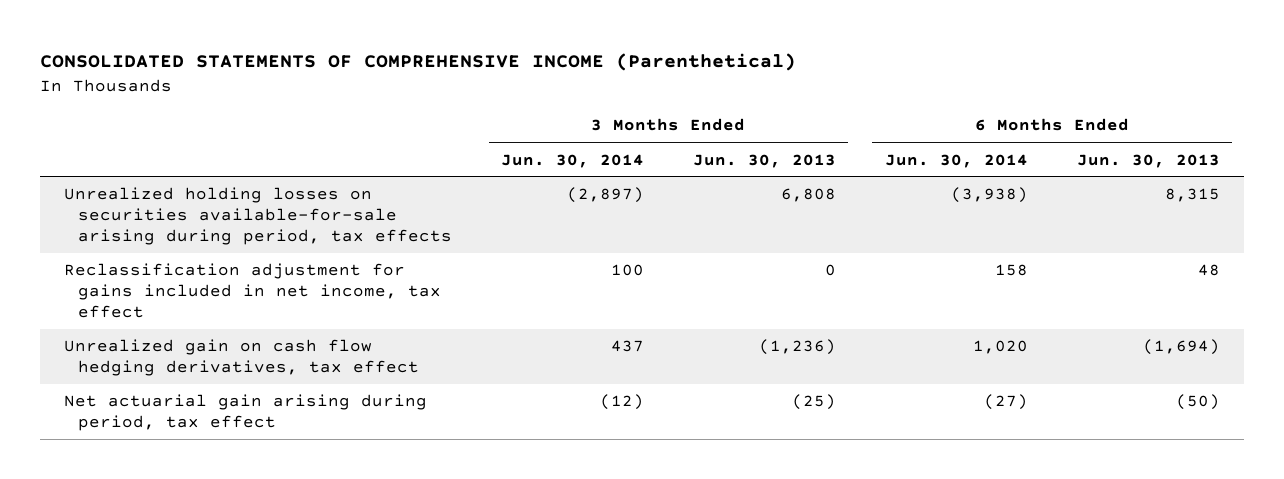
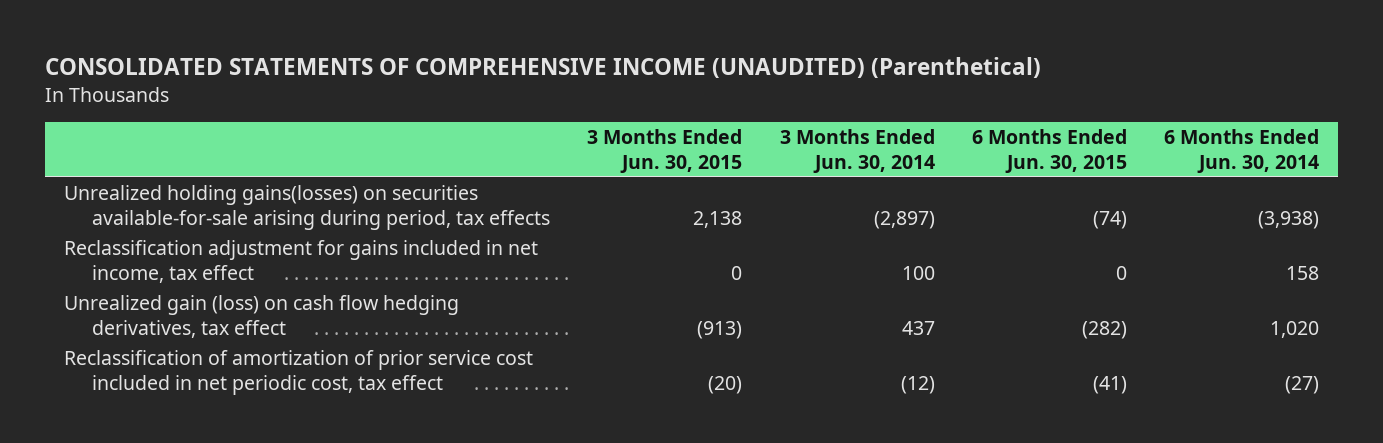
[39,53,796,72] CONSOLIDATED STATEMENTS OF COMPREHENSIVE INCOME (Parenthetical) -> [44,57,1041,79] CONSOLIDATED STATEMENTS OF COMPREHENSIVE INCOME (UNAUDITED) (Parenthetical)
[692,153,836,168] Jun. 30, 2013 -> none
[1076,153,1220,168] Jun. 30, 2013 -> none
none -> [587,128,743,173] 3 Months Ended Jun. 30, 2015
none -> [971,128,1127,173] 6 Months Ended Jun. 30, 2015
[64,187,452,246] Unrealized holding losses on securities available-for-sale arising during period, tax effects -> [63,185,551,230] Unrealized holding gains(losses) on securities available-for-sale arising during period, tax effects
[64,339,419,377] Unrealized gain on cash flow hedging derivatives, tax effect -> [63,295,459,338] Unrealized gain (loss) on cash flow hedging derivatives, tax effect
[64,394,428,432] Net actuarial gain arising during period, tax effect -> [63,350,533,395] Reclassification of amortization of prior service cost included in net periodic cost, tax effect

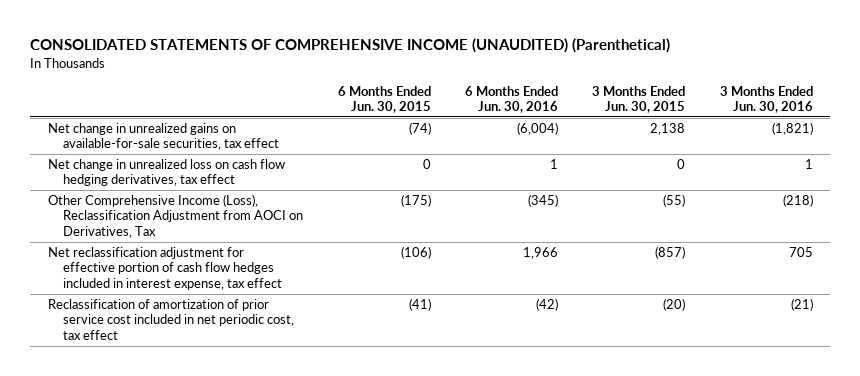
[779,128,935,173] 3 Months Ended Jun. 30, 2014 -> none
[1164,128,1320,173] 6 Months Ended Jun. 30, 2014 -> none
none -> [465,85,559,114] 6 Months Ended Jun. 30, 2016
none -> [719,85,813,114] 3 Months Ended Jun. 30, 2016
[63,295,459,338] Unrealized gain (loss) on cash flow hedging derivatives, tax effect -> none
[63,185,551,230] Unrealized holding gains(losses) on securities available-for-sale arising during period, tax effects -> [47,122,280,151] Net change in unrealized gains on available-for-sale securities, tax effect
[63,240,538,283] Reclassification adjustment for gains included in net income, tax effect -> [47,158,285,187] Net change in unrealized loss on cash flow hedging derivatives, tax effect
none -> [47,193,304,238] Other Comprehensive Income (Loss), Reclassification Adjustment from AOCI on Derivatives, Tax
none -> [47,246,283,290] Net reclassification adjustment for effective portion of cash flow hedges included in interest expense, tax effect

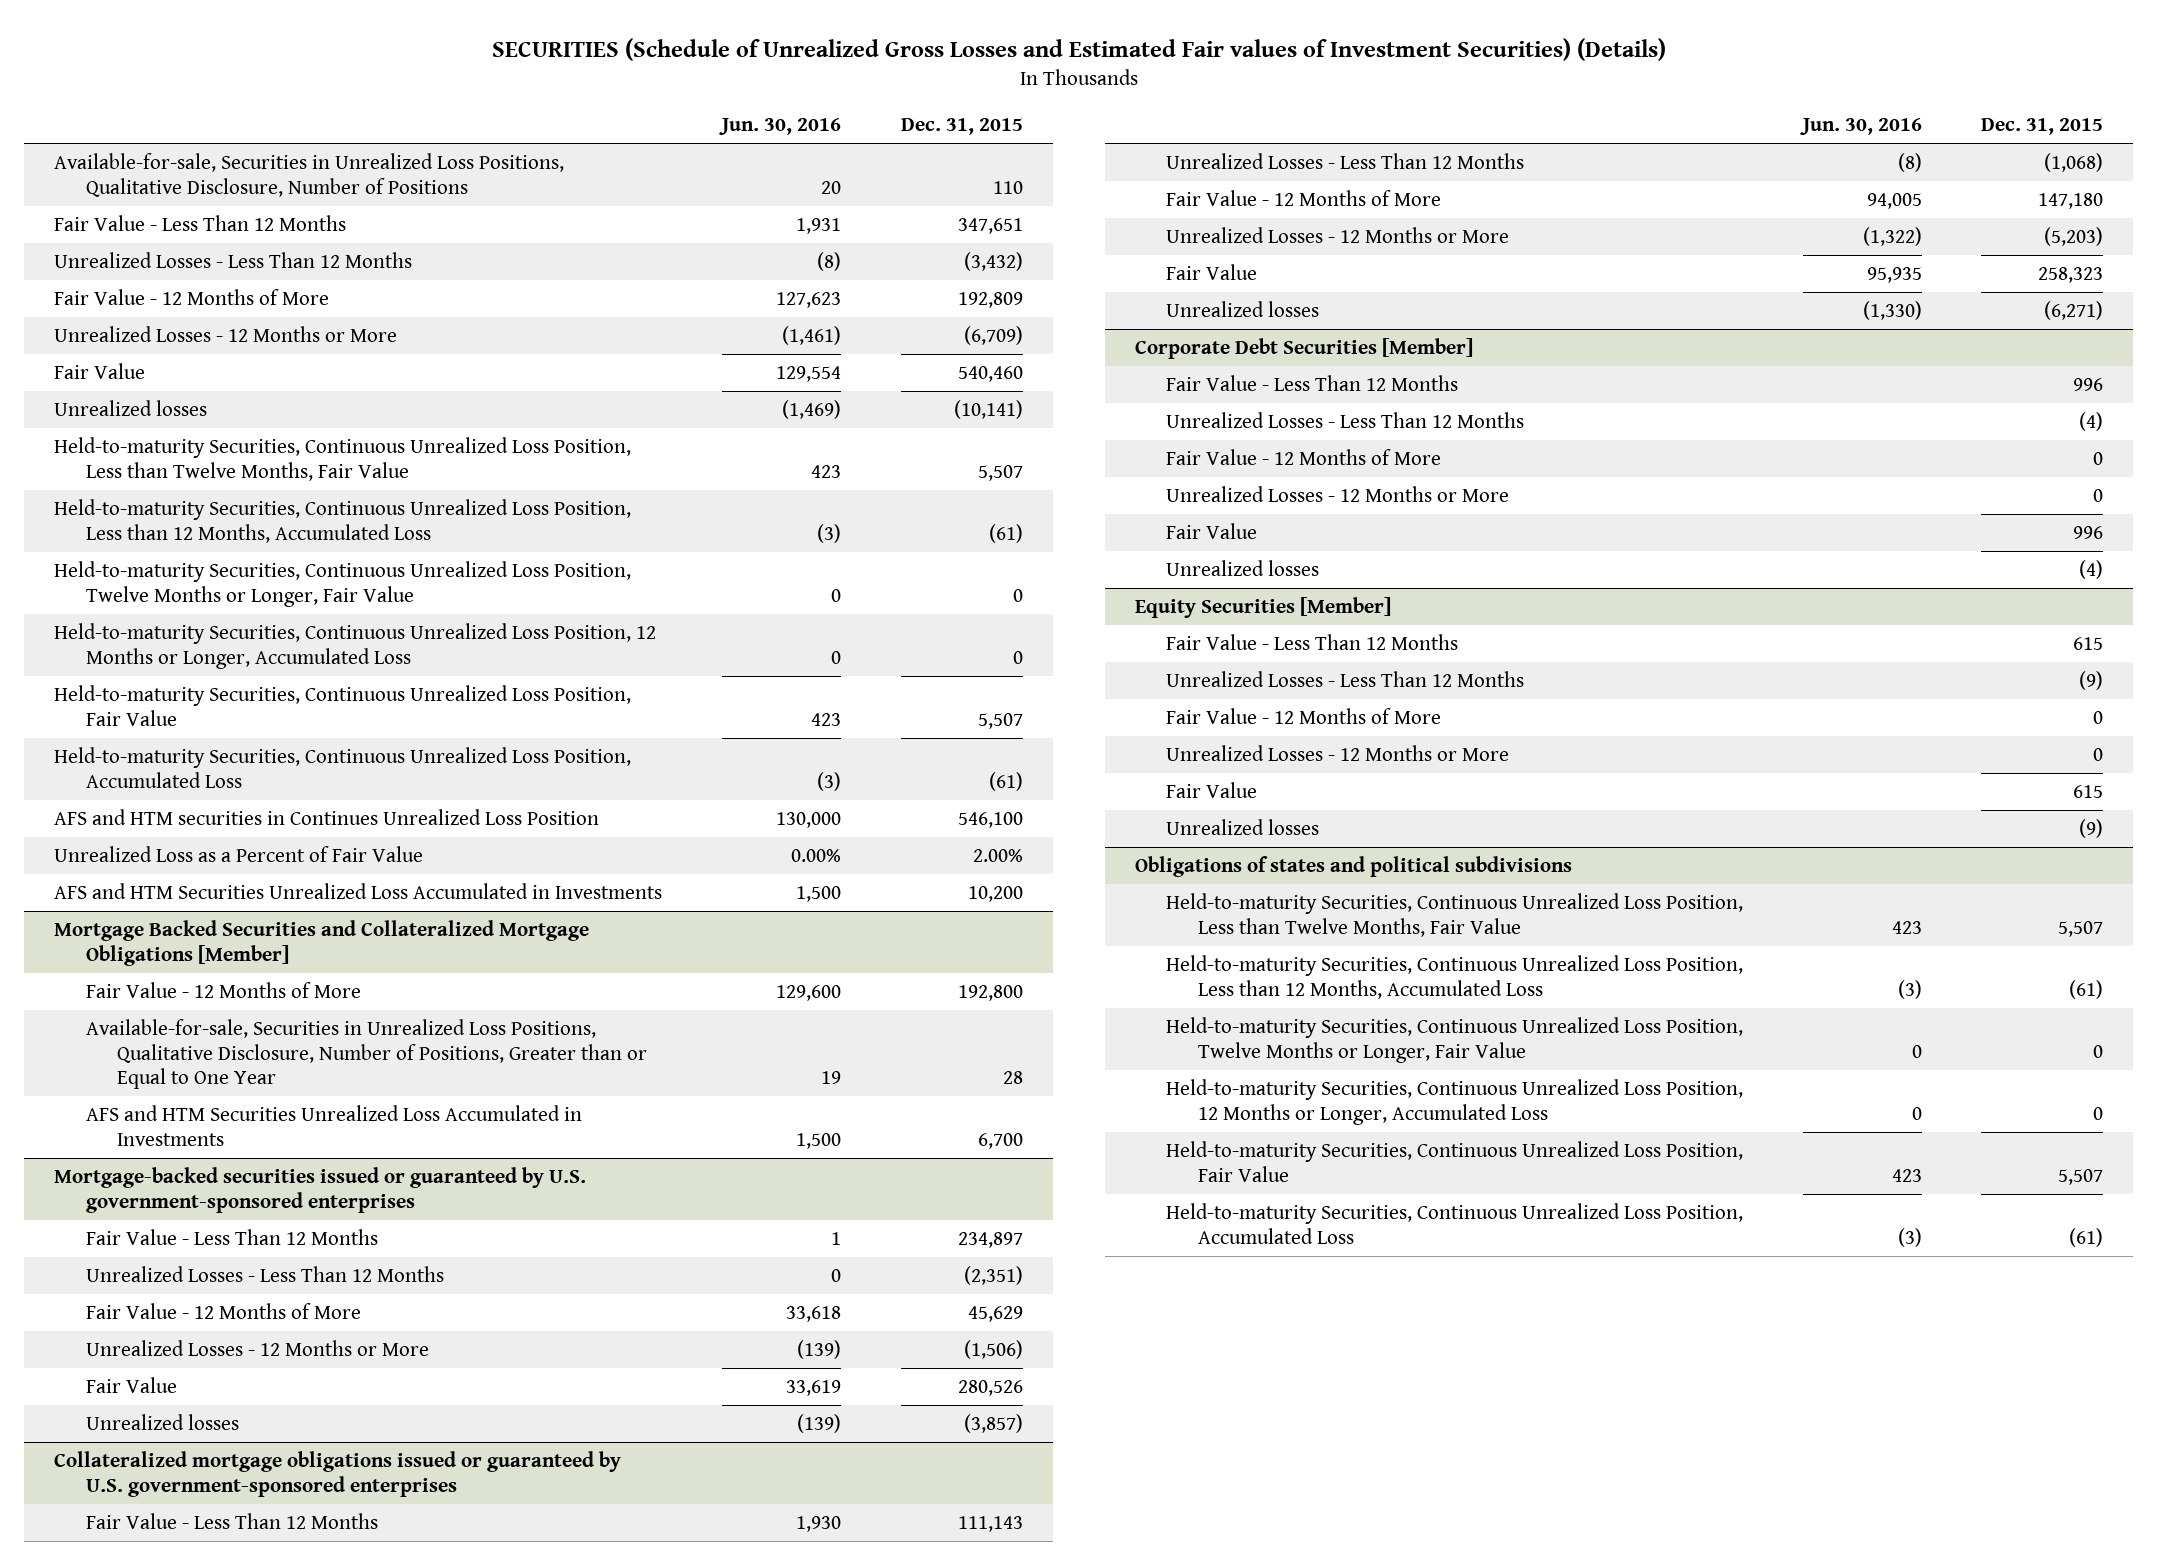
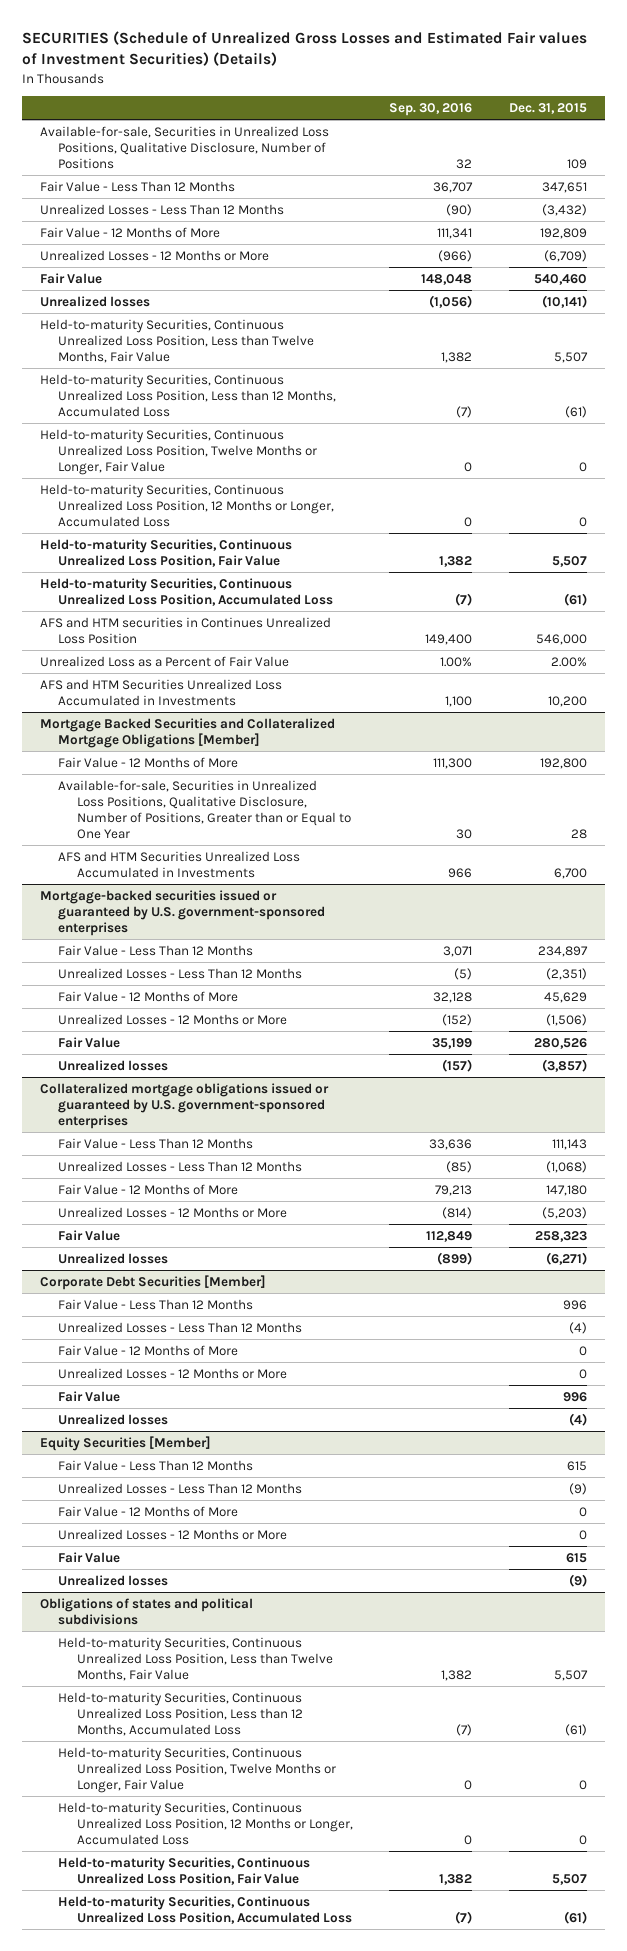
[719,118,842,136] Jun. 30, 2016 -> none
none -> [389,103,473,117] Sep. 30, 2016
[992,180,1023,194] 110 -> [567,159,588,170] 109
[957,812,1023,829] 546,100 -> [536,633,588,645] 546,000

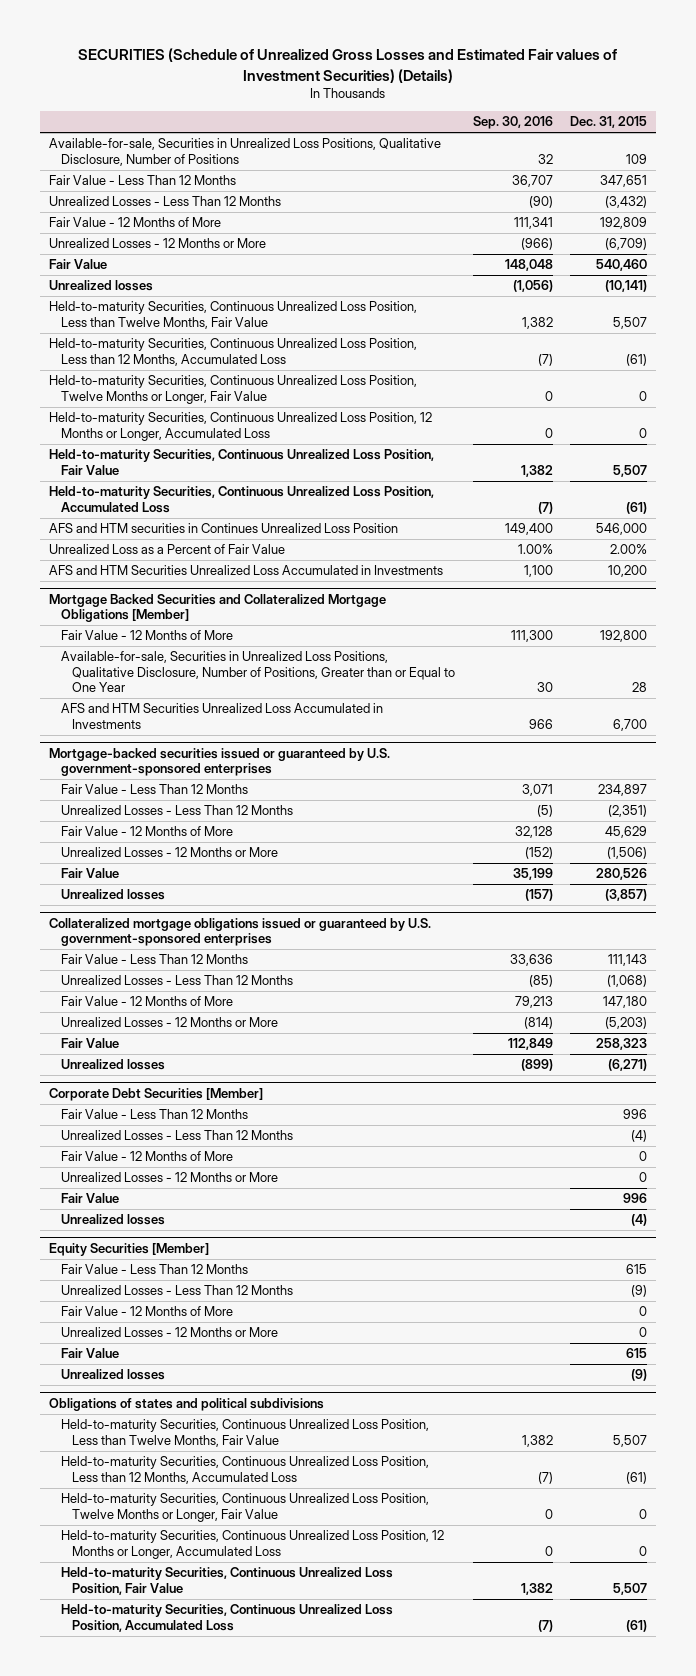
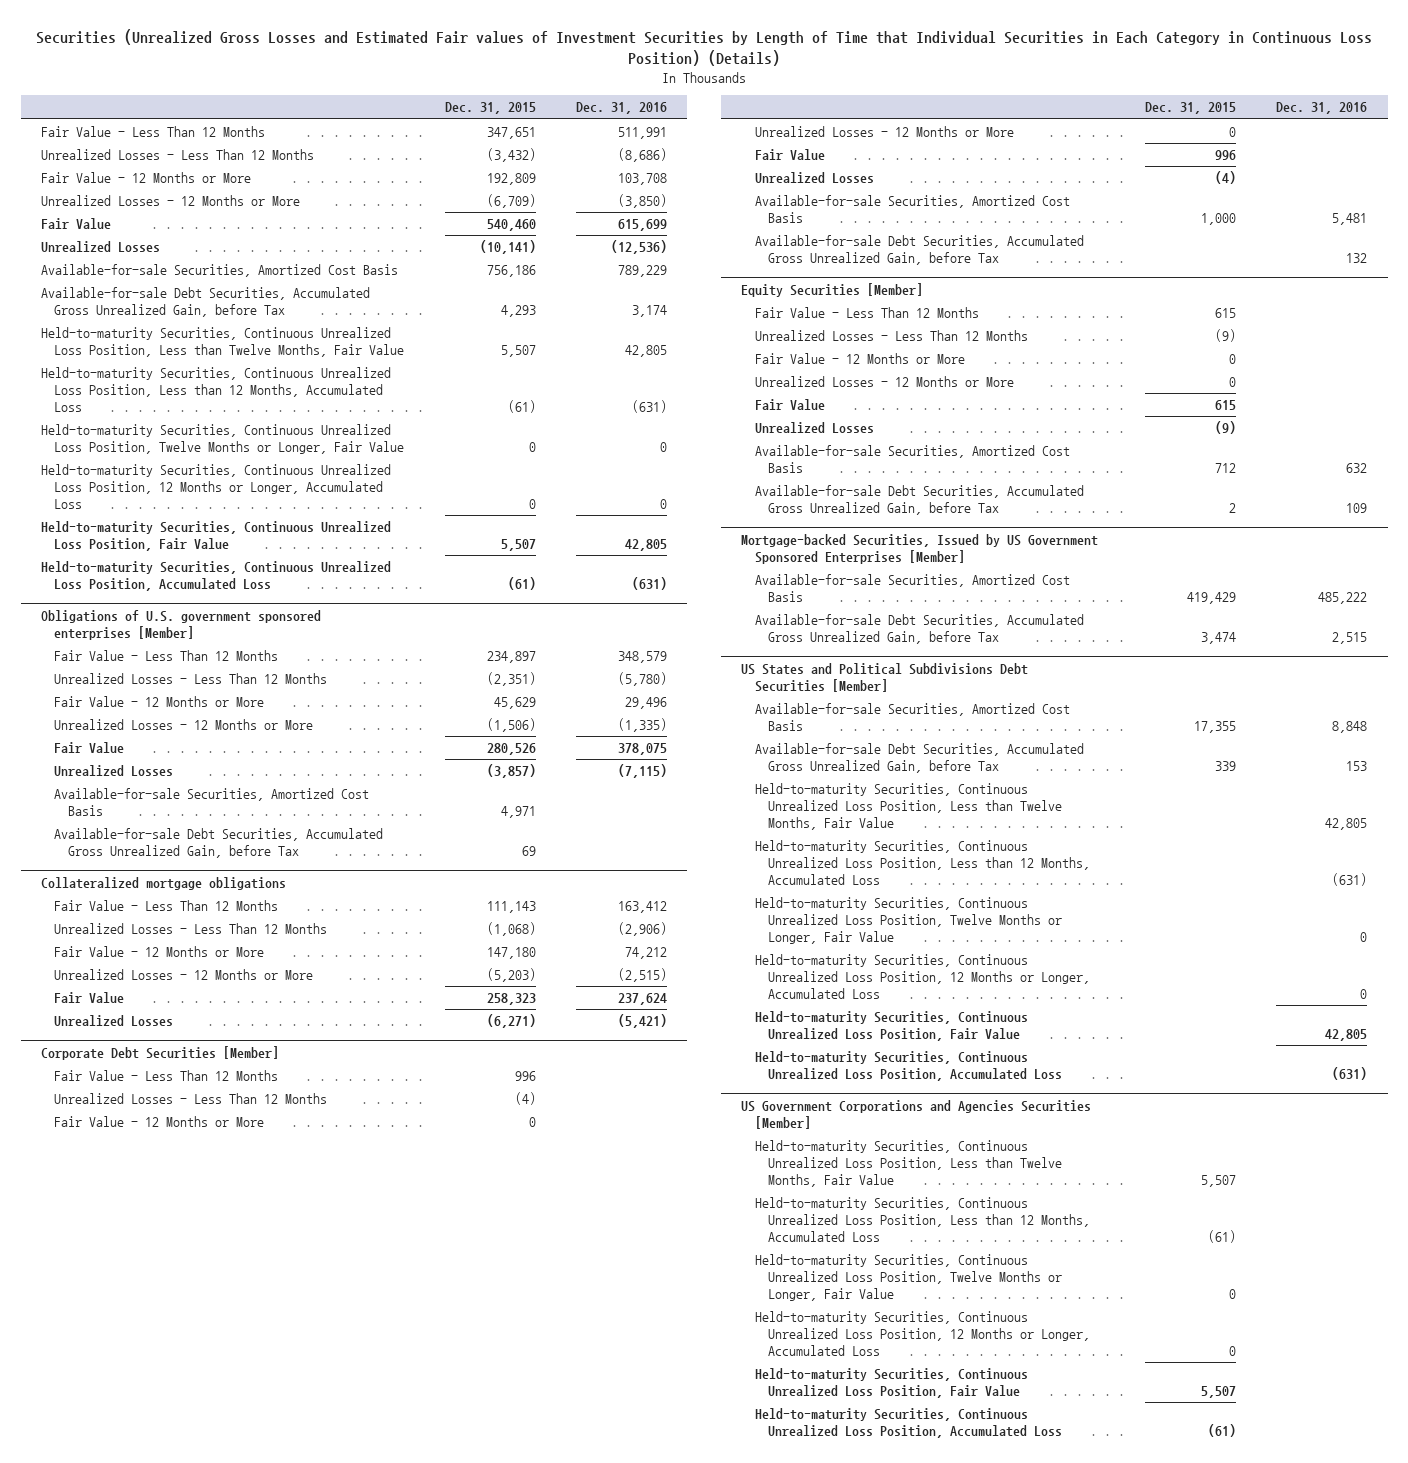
[78,48,618,83] SECURITIES (Schedule of Unrealized Gross Losses and Estimated Fair values of Investment Securities) (Details) -> [36,29,1373,67] Securities (Unrealized Gross Losses and Estimated Fair values of Investment Securities by Length of Time that Individual Securities in Each Category in Continuous Loss Position) (Details)
[472,116,553,130] Sep. 30, 2016 -> none
none -> [576,102,668,115] Dec. 31, 2016
[49,138,442,166] Available-for-sale, Securities in Unrealized Loss Positions, Qualitative Disclosure, Number of Positions -> none
[49,217,222,228] Fair Value - 12 Months of More -> [40,172,251,184] Fair Value - 12 Months or More
[49,280,154,292] Unrealized losses -> [40,241,160,253] Unrealized Losses
none -> [40,264,398,278] Available-for-sale Securities, Amortized Cost Basis
none -> [40,287,370,318] Available-for-sale Debt Securities, Accumulated Gross Unrealized Gain, before Tax
[49,523,399,534] AFS and HTM securities in Continues Unrealized Loss Position -> none
[49,544,286,555] Unrealized Loss as a Percent of Fair Value -> none
[49,565,444,576] AFS and HTM Securities Unrealized Loss Accumulated in Investments -> none
[49,593,387,623] Mortgage Backed Securities and Collateralized Mortgage Obligations [Member] -> none
[60,630,233,641] Fair Value - 12 Months of More -> none
[60,651,455,693] Available-for-sale, Securities in Unrealized Loss Positions, Qualitative Disclosure, Number of Positions, Greater than or Equal to One Year -> none
[60,703,383,729] AFS and HTM Securities Unrealized Loss Accumulated in Investments -> none
[49,747,391,777] Mortgage-backed securities issued or guaranteed by U.S. government-sponsored enterprises -> none
none -> [40,609,321,640] Obligations of U.S. government sponsored enterprises [Member]
[60,826,233,837] Fair Value - 12 Months of More -> [54,696,265,708] Fair Value - 12 Months or More
[60,889,165,901] Unrealized losses -> [54,765,174,777] Unrealized Losses
none -> [54,788,370,817] Available-for-sale Securities, Amortized Cost Basis
none -> [54,828,384,859] Available-for-sale Debt Securities, Accumulated Gross Unrealized Gain, before Tax
[49,917,432,947] Collateralized mortgage obligations issued or guaranteed by U.S. government-sponsored enterprises -> [40,876,286,890] Collateralized mortgage obligations
[60,996,233,1007] Fair Value - 12 Months of More -> [54,946,265,958] Fair Value - 12 Months or More
[60,1059,165,1071] Unrealized losses -> [54,1015,174,1027] Unrealized Losses
[60,1151,233,1162] Fair Value - 12 Months of More -> [54,1116,265,1128] Fair Value - 12 Months or More
[60,1214,165,1226] Unrealized losses -> [754,172,874,184] Unrealized Losses
none -> [754,195,1070,224] Available-for-sale Securities, Amortized Cost Basis
none -> [754,235,1084,266] Available-for-sale Debt Securities, Accumulated Gross Unrealized Gain, before Tax
[60,1306,233,1317] Fair Value - 12 Months of More -> [754,353,965,365] Fair Value - 12 Months or More
[60,1369,165,1381] Unrealized losses -> [754,422,874,434] Unrealized Losses
none -> [754,445,1070,474] Available-for-sale Securities, Amortized Cost Basis
none -> [754,485,1084,516] Available-for-sale Debt Securities, Accumulated Gross Unrealized Gain, before Tax
none -> [741,533,1099,564] Mortgage-backed Securities, Issued by US Government Sponsored Enterprises [Member]
none -> [754,574,1070,603] Available-for-sale Securities, Amortized Cost Basis
none -> [754,614,1084,645] Available-for-sale Debt Securities, Accumulated Gross Unrealized Gain, before Tax
[49,1397,325,1411] Obligations of states and political subdivisions -> [741,662,1029,692] US States and Political Subdivisions Debt Securities [Member]
none -> [754,703,1070,732] Available-for-sale Securities, Amortized Cost Basis
none -> [754,743,1084,774] Available-for-sale Debt Securities, Accumulated Gross Unrealized Gain, before Tax
none -> [754,783,1063,831] Held-to-maturity Securities, Continuous Unrealized Loss Position, Less than Twelve Months, Fair Value
none -> [754,840,1091,886] Held-to-maturity Securities, Continuous Unrealized Loss Position, Less than 12 Months, Accumulated Loss
none -> [754,897,1063,945] Held-to-maturity Securities, Continuous Unrealized Loss Position, Twelve Months or Longer, Fair Value
none -> [754,954,1091,1000] Held-to-maturity Securities, Continuous Unrealized Loss Position, 12 Months or Longer, Accumulated Loss
none -> [754,1011,1028,1042] Held-to-maturity Securities, Continuous Unrealized Loss Position, Fair Value
none -> [754,1051,1063,1082] Held-to-maturity Securities, Continuous Unrealized Loss Position, Accumulated Loss
none -> [741,1099,1092,1129] US Government Corporations and Agencies Securities [Member]

